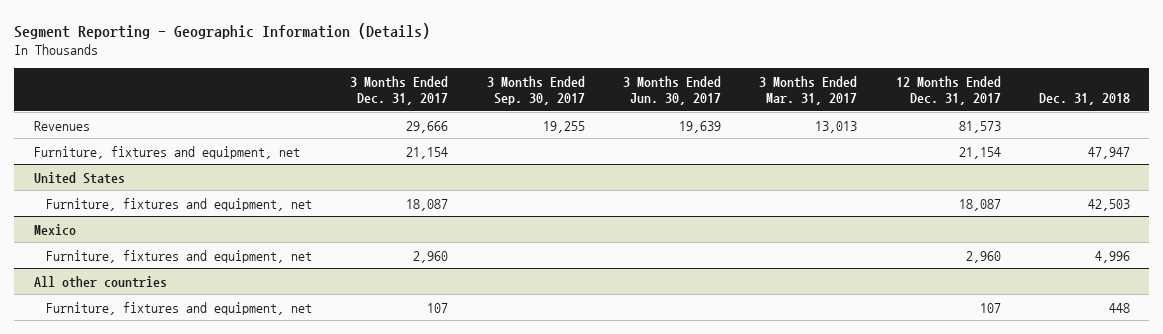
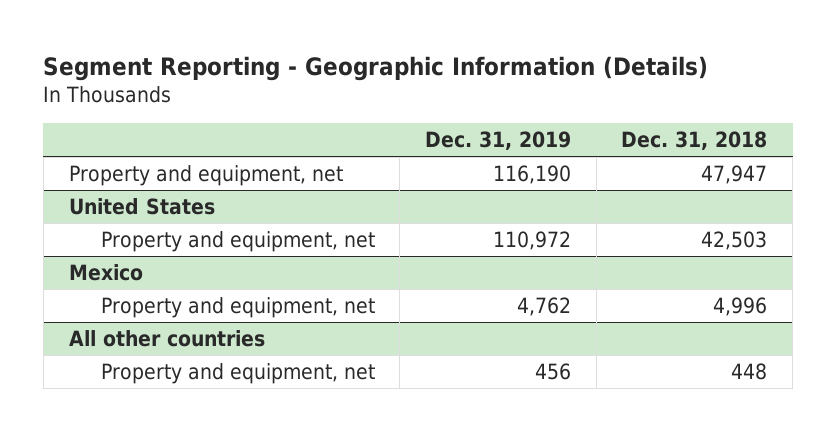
[350,75,449,106] 3 Months Ended Dec. 31, 2017 -> none
[486,75,585,106] 3 Months Ended Sep. 30, 2017 -> none
[622,75,721,106] 3 Months Ended Jun. 30, 2017 -> none
[759,75,858,106] 3 Months Ended Mar. 31, 2017 -> none
[895,75,1001,106] 12 Months Ended Dec. 31, 2017 -> none
none -> [424,130,571,150] Dec. 31, 2019
[33,120,90,131] Revenues -> none
[33,145,300,159] Furniture, fixtures and equipment, net -> [68,165,343,187] Property and equipment, net
[45,197,312,211] Furniture, fixtures and equipment, net -> [100,231,375,253] Property and equipment, net
[45,249,312,263] Furniture, fixtures and equipment, net -> [100,297,375,319] Property and equipment, net
[45,301,312,315] Furniture, fixtures and equipment, net -> [100,363,375,385] Property and equipment, net

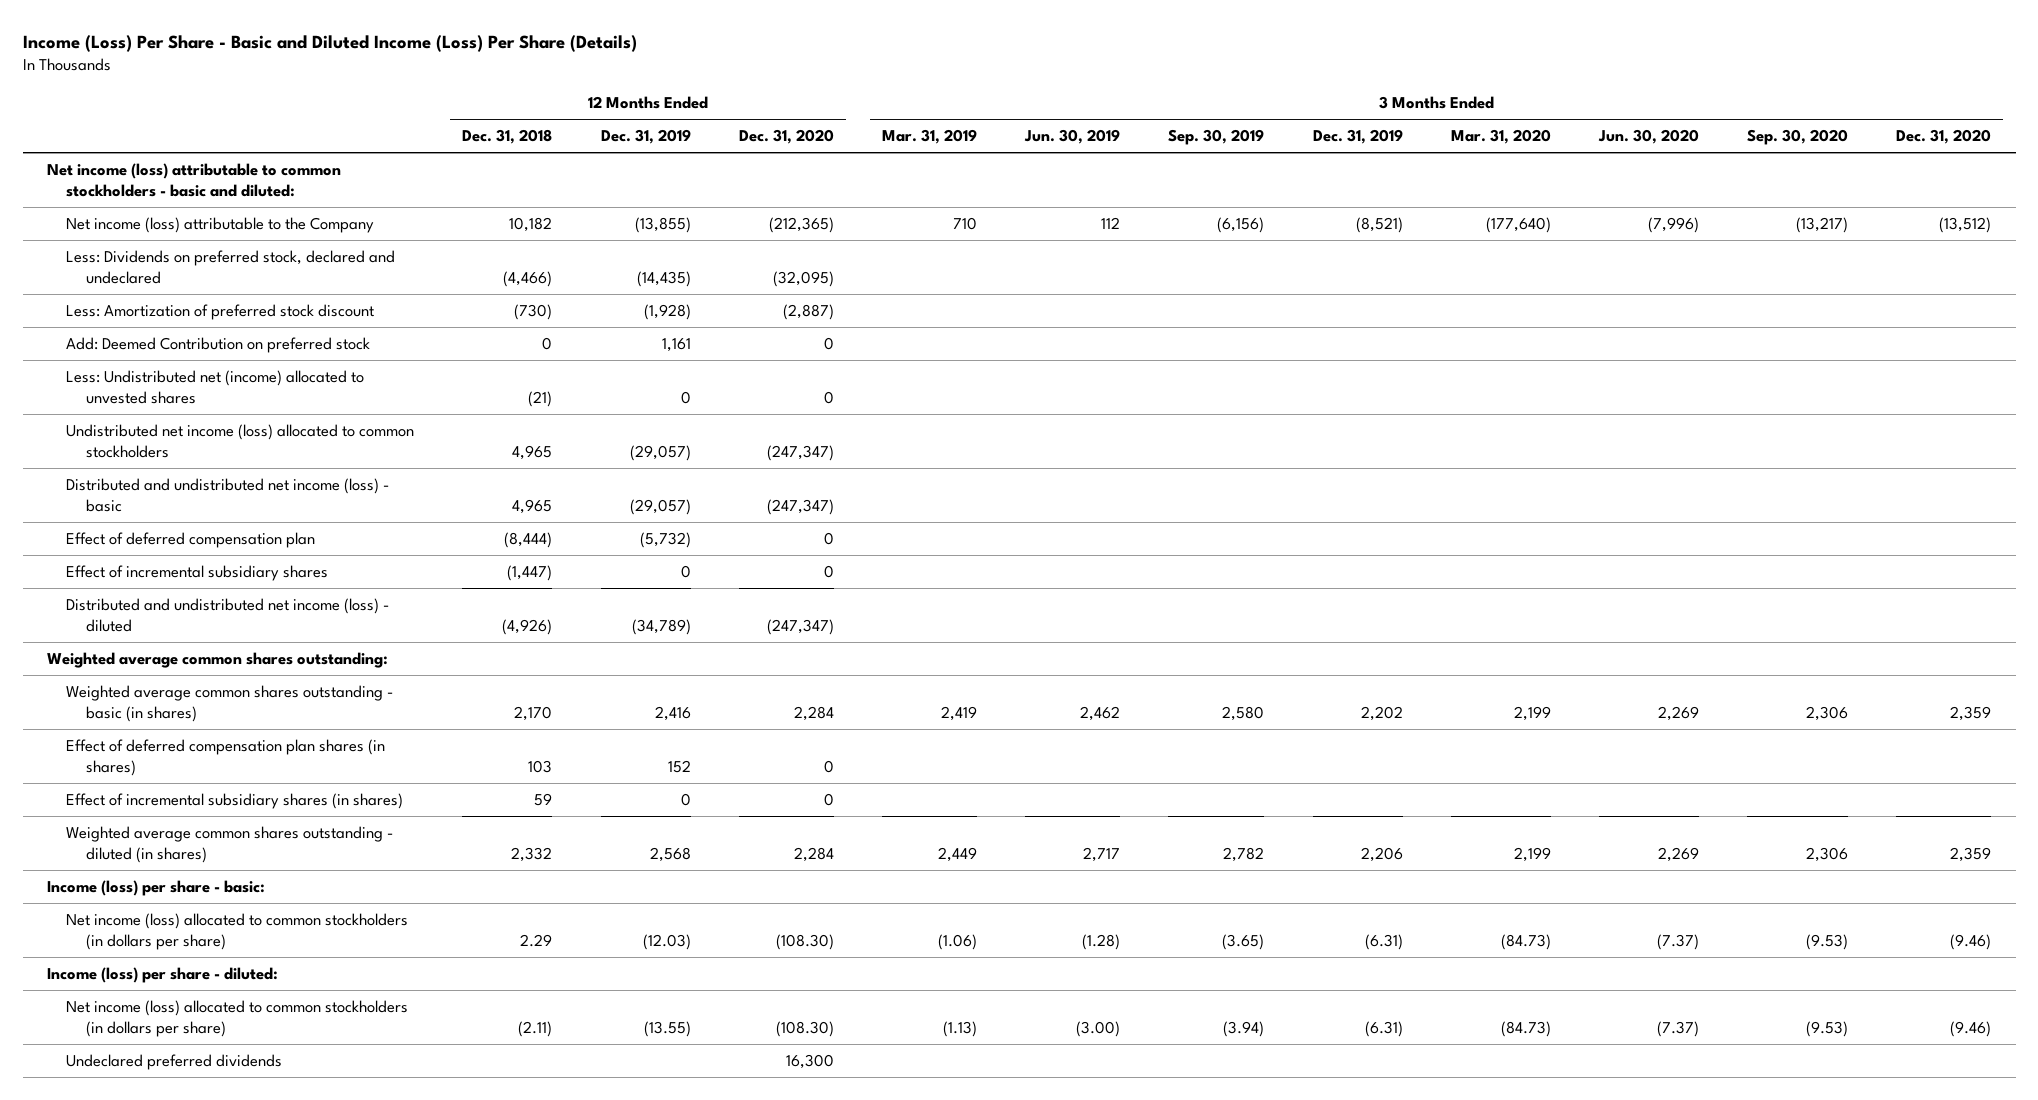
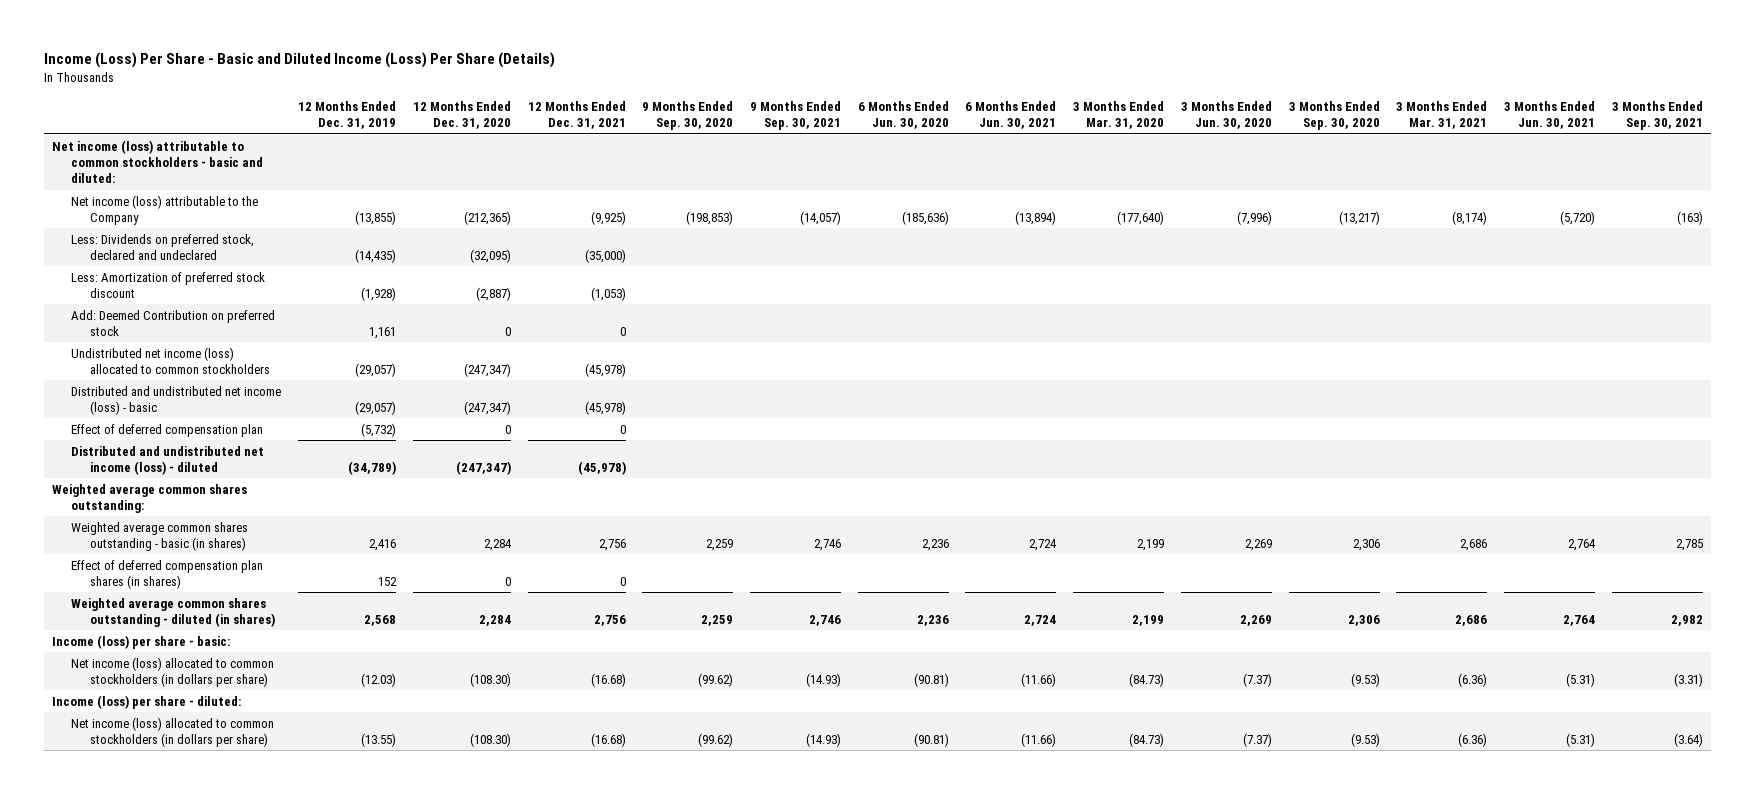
[462,129,553,145] Dec. 31, 2018 -> none
[882,129,978,145] Mar. 31, 2019 -> none
[1024,129,1121,145] Jun. 30, 2019 -> none
[1168,129,1265,146] Sep. 30, 2019 -> none
[1312,129,1403,145] Dec. 31, 2019 -> none
[1896,129,1992,145] Dec. 31, 2020 -> none
none -> [527,101,626,130] 12 Months Ended Dec. 31, 2021
none -> [642,101,734,131] 9 Months Ended Sep. 30, 2020
none -> [749,101,841,131] 9 Months Ended Sep. 30, 2021
none -> [857,101,949,130] 6 Months Ended Jun. 30, 2020
none -> [965,101,1057,130] 6 Months Ended Jun. 30, 2021
none -> [1396,101,1488,130] 3 Months Ended Mar. 31, 2021
none -> [1503,101,1595,130] 3 Months Ended Jun. 30, 2021
none -> [1611,101,1703,131] 3 Months Ended Sep. 30, 2021
[66,369,365,404] Less: Undistributed net (income) allocated to unvested shares -> none
[66,564,329,581] Effect of incremental subsidiary shares -> none
[66,792,404,809] Effect of incremental subsidiary shares (in shares) -> none
[66,1053,283,1070] Undeclared preferred dividends -> none

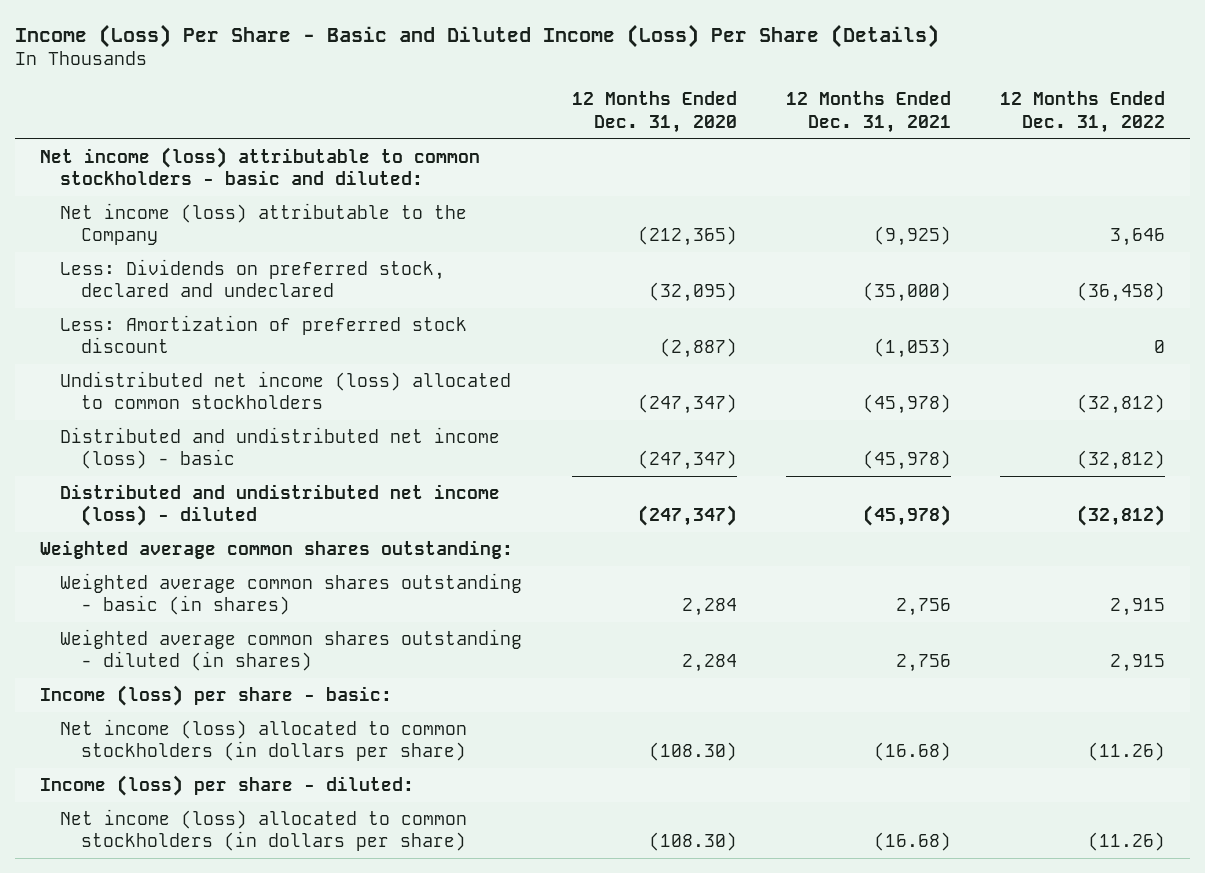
[298,101,397,130] 12 Months Ended Dec. 31, 2019 -> none
[642,101,734,131] 9 Months Ended Sep. 30, 2020 -> none
[749,101,841,131] 9 Months Ended Sep. 30, 2021 -> none
[857,101,949,130] 6 Months Ended Jun. 30, 2020 -> none
[965,101,1057,130] 6 Months Ended Jun. 30, 2021 -> none
[1073,101,1165,130] 3 Months Ended Mar. 31, 2020 -> none
[1180,101,1272,130] 3 Months Ended Jun. 30, 2020 -> none
[1288,101,1380,131] 3 Months Ended Sep. 30, 2020 -> none
[1396,101,1488,130] 3 Months Ended Mar. 31, 2021 -> none
[1503,101,1595,130] 3 Months Ended Jun. 30, 2021 -> none
[1611,101,1703,131] 3 Months Ended Sep. 30, 2021 -> none
none -> [1000,91,1166,133] 12 Months Ended Dec. 31, 2022
[71,309,276,336] Add: Deemed Contribution on preferred stock -> none
[71,423,264,437] Effect of deferred compensation plan -> none
[71,559,264,589] Effect of deferred compensation plan shares (in shares) -> none

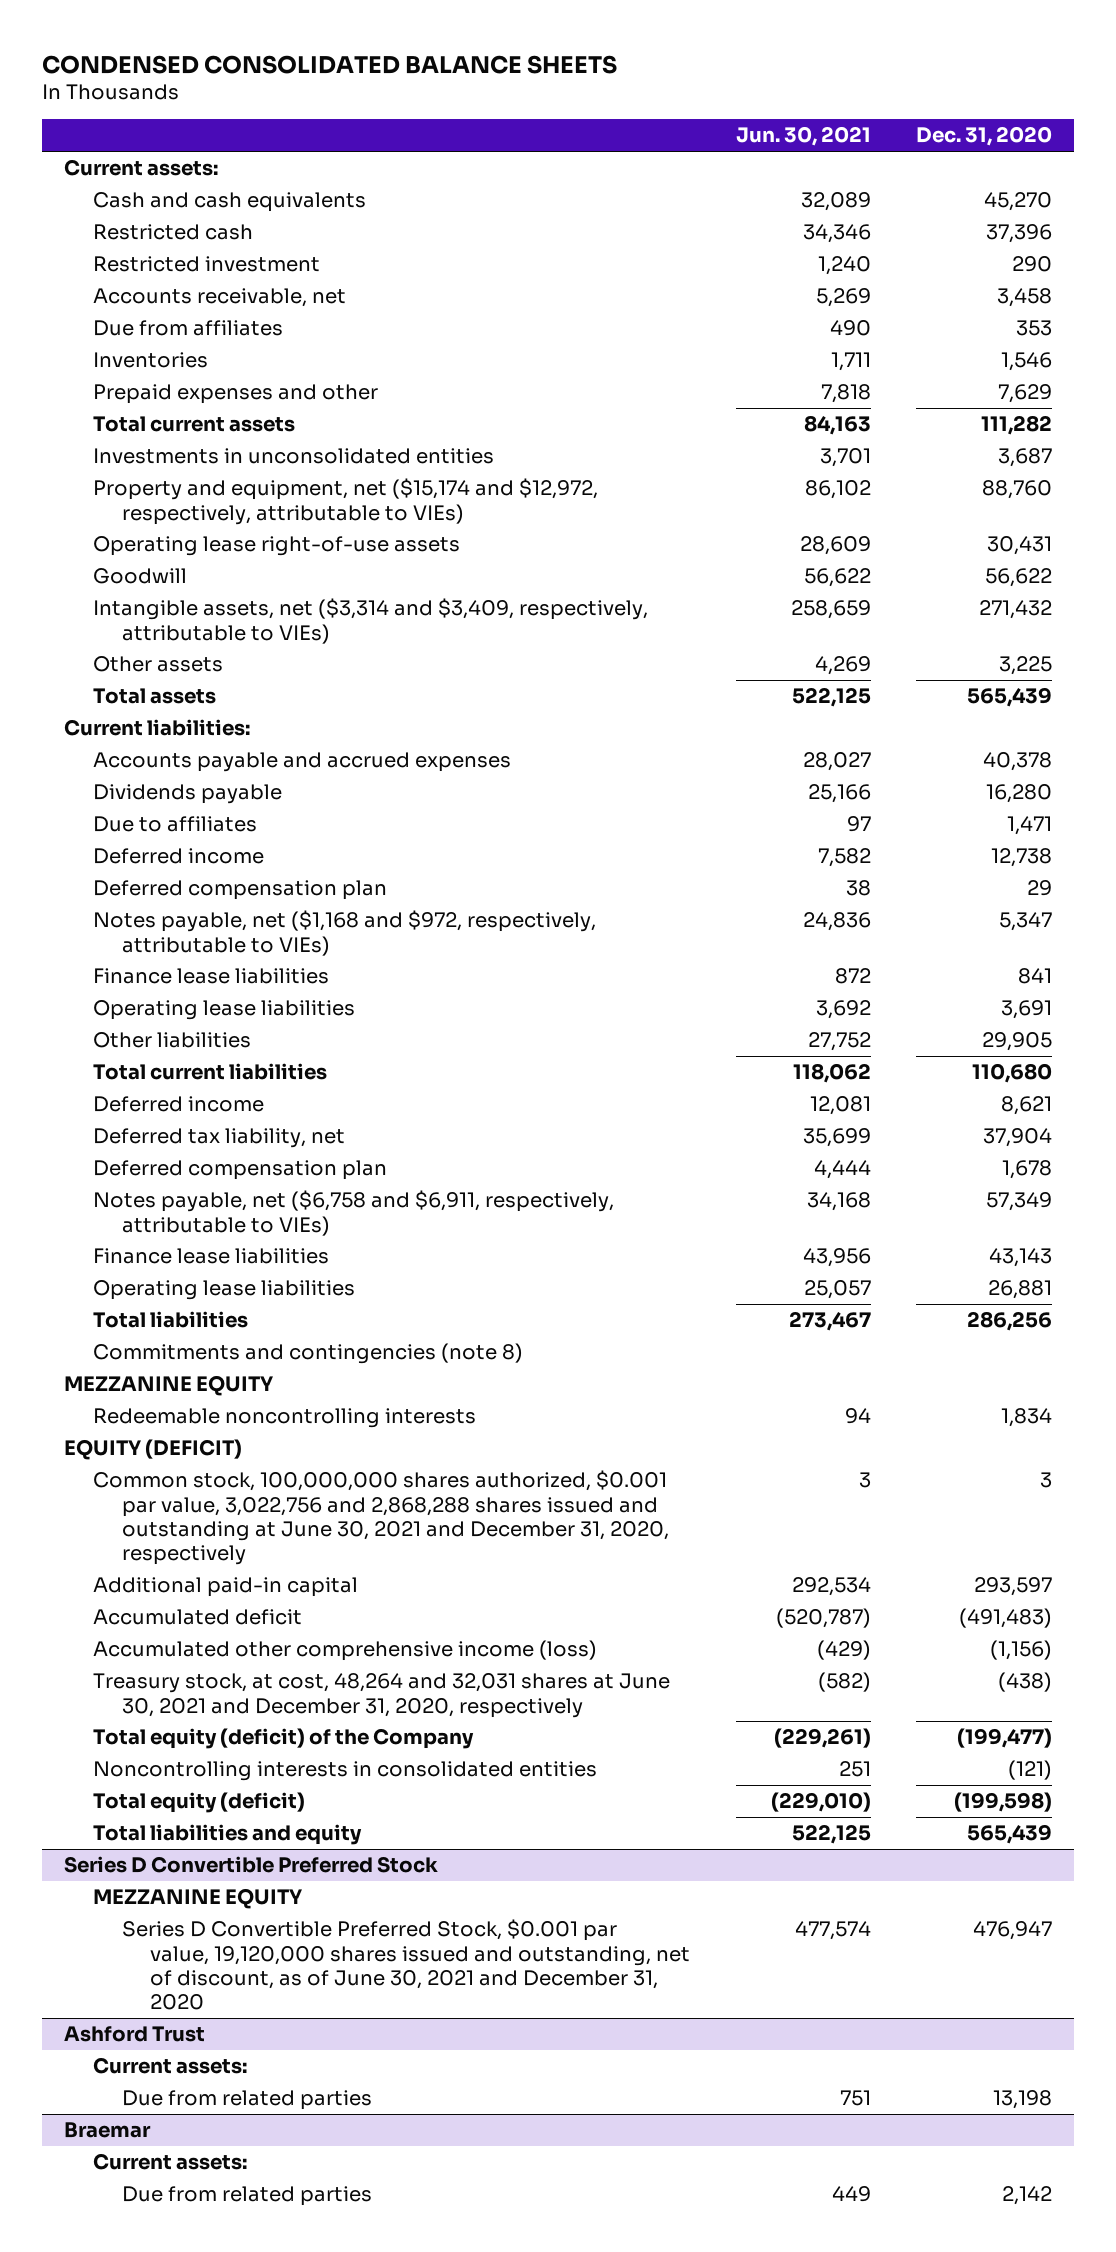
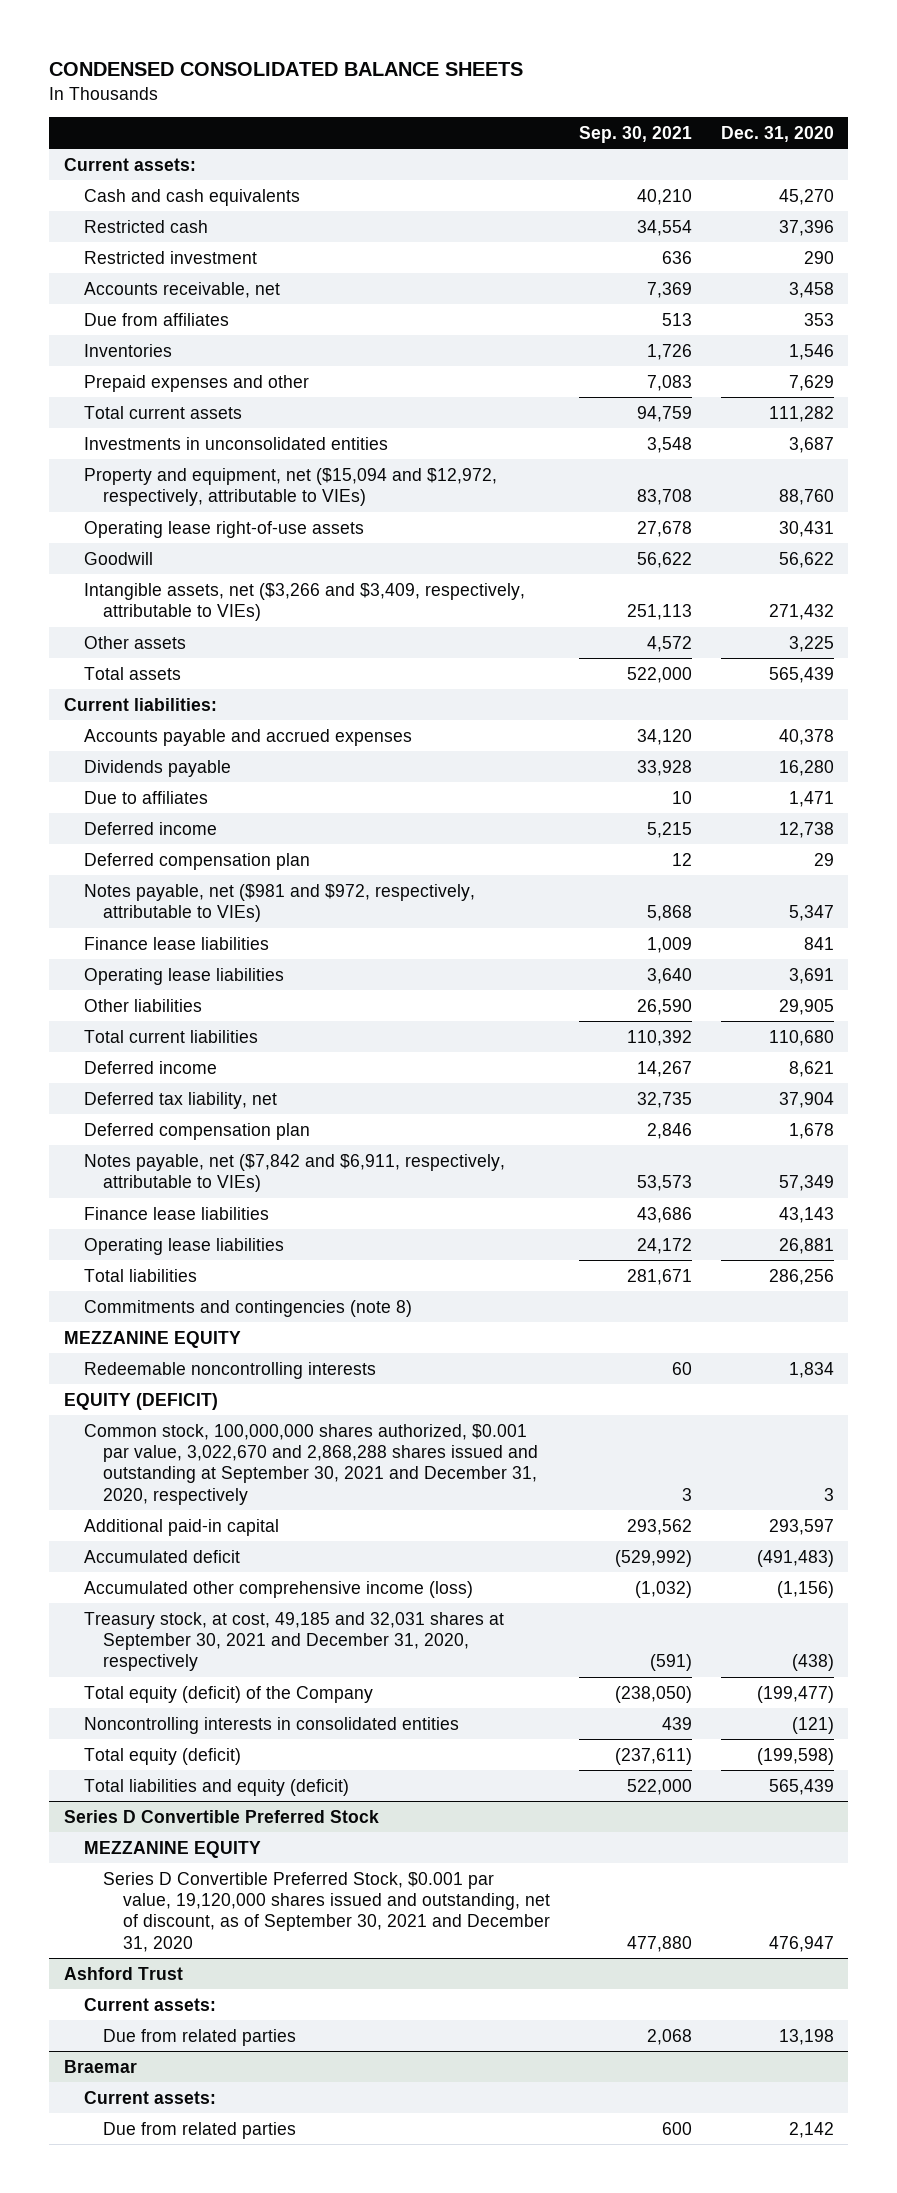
[735,126,871,147] Jun. 30, 2021 -> none
none -> [578,125,692,143] Sep. 30, 2021
[93,478,599,525] Property and equipment, net ($15,174 and $12,972, respectively, attributable to VIEs) -> [83,467,497,506] Property and equipment, net ($15,094 and $12,972, respectively, attributable to VIEs)
[93,598,649,644] Intangible assets, net ($3,314 and $3,409, respectively, attributable to VIEs) -> [83,582,525,621] Intangible assets, net ($3,266 and $3,409, respectively, attributable to VIEs)
[93,910,597,956] Notes payable, net ($1,168 and $972, respectively, attributable to VIEs) -> [83,883,475,922] Notes payable, net ($981 and $972, respectively, attributable to VIEs)
[93,1190,615,1236] Notes payable, net ($6,758 and $6,911, respectively, attributable to VIEs) -> [83,1153,505,1192] Notes payable, net ($7,842 and $6,911, respectively, attributable to VIEs)
[93,1470,669,1566] Common stock, 100,000,000 shares authorized, $0.001 par value, 3,022,756 and 2,868,288 shares issued and outstanding at June 30, 2021 and December 31, 2020, respectively -> [83,1423,539,1505] Common stock, 100,000,000 shares authorized, $0.001 par value, 3,022,670 and 2,868,288 shares issued and outstanding at September 30, 2021 and December 31, 2020, respectively
[93,1673,671,1718] Treasury stock, at cost, 48,264 and 32,031 shares at June 30, 2021 and December 31, 2020, respectively -> [83,1611,504,1672] Treasury stock, at cost, 49,185 and 32,031 shares at September 30, 2021 and December 31, 2020, respectively
[93,1824,363,1846] Total liabilities and equity -> [83,1778,349,1796] Total liabilities and equity (deficit)
[121,1919,691,2011] Series D Convertible Preferred Stock, $0.001 par value, 19,120,000 shares issued and outstanding, net of discount, as of June 30, 2021 and December 31, 2020 -> [103,1871,551,1952] Series D Convertible Preferred Stock, $0.001 par value, 19,120,000 shares issued and outstanding, net of discount, as of September 30, 2021 and December 31, 2020

